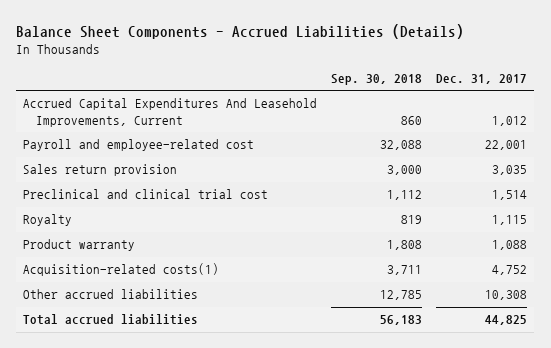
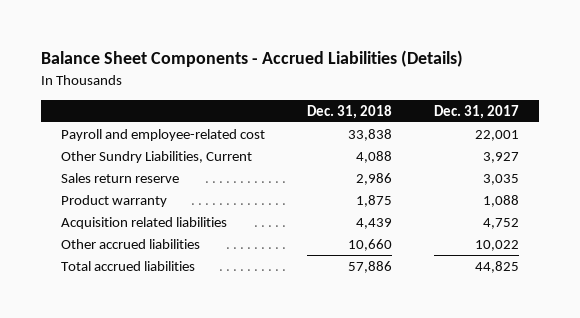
[331,74,423,86] Sep. 30, 2018 -> none
none -> [306,104,392,119] Dec. 31, 2018
[23,98,318,127] Accrued Capital Expenditures And Leasehold Improvements, Current -> none
[23,189,269,200] Preclinical and clinical trial cost -> none
[23,214,73,227] Royalty -> none
none -> [61,150,253,163] Other Sundry Liabilities, Current
[23,164,178,177] Sales return provision -> [61,172,180,183] Sales return reserve
[23,263,220,277] Acquisition-related costs(1) -> [61,216,228,229] Acquisition related liabilities
[485,290,528,301] 10,308 -> [474,239,519,251] 10,022

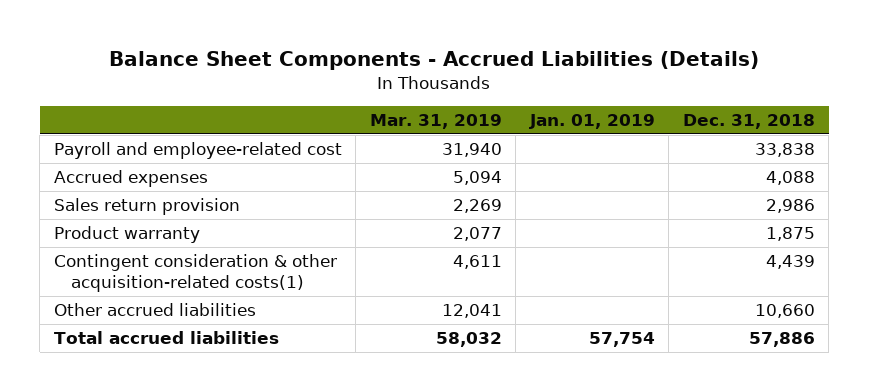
[433,104,519,119] Dec. 31, 2017 -> none
none -> [369,113,502,129] Mar. 31, 2019
none -> [528,113,655,129] Jan. 01, 2019
[61,150,253,163] Other Sundry Liabilities, Current -> [53,170,208,188] Accrued expenses
[61,172,180,183] Sales return reserve -> [53,198,240,216] Sales return provision
[61,216,228,229] Acquisition related liabilities -> [53,254,337,292] Contingent consideration & other acquisition-related costs(1)

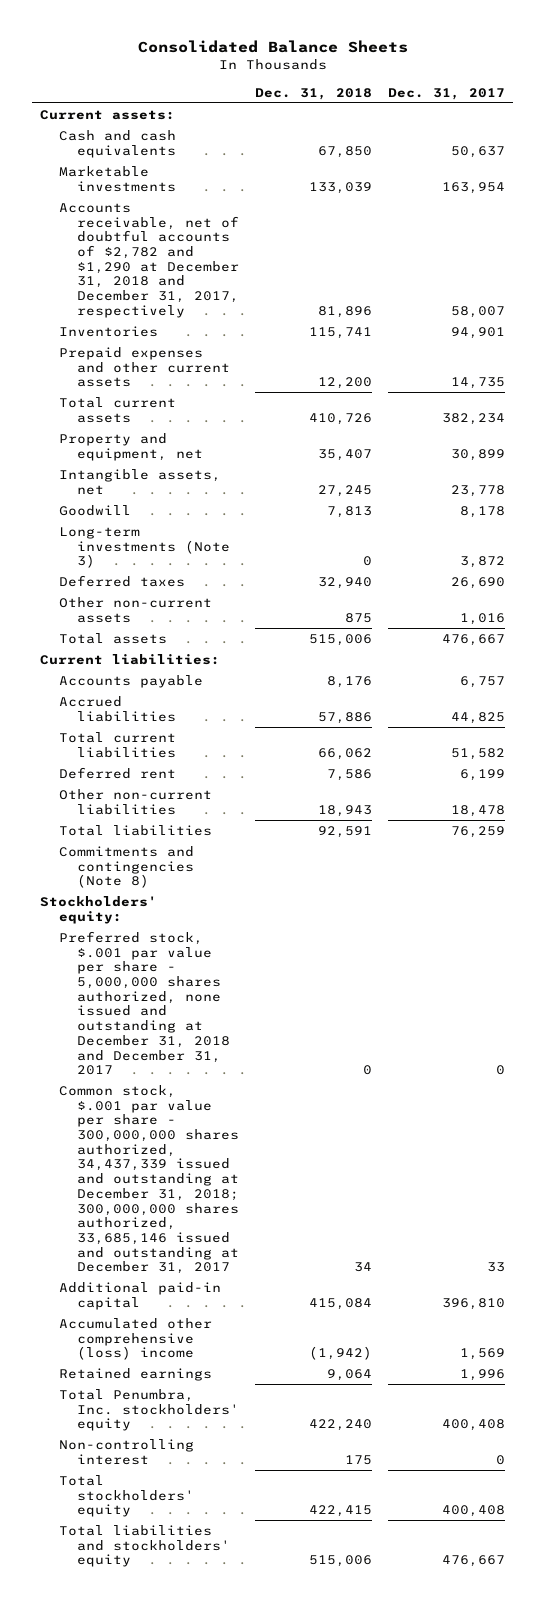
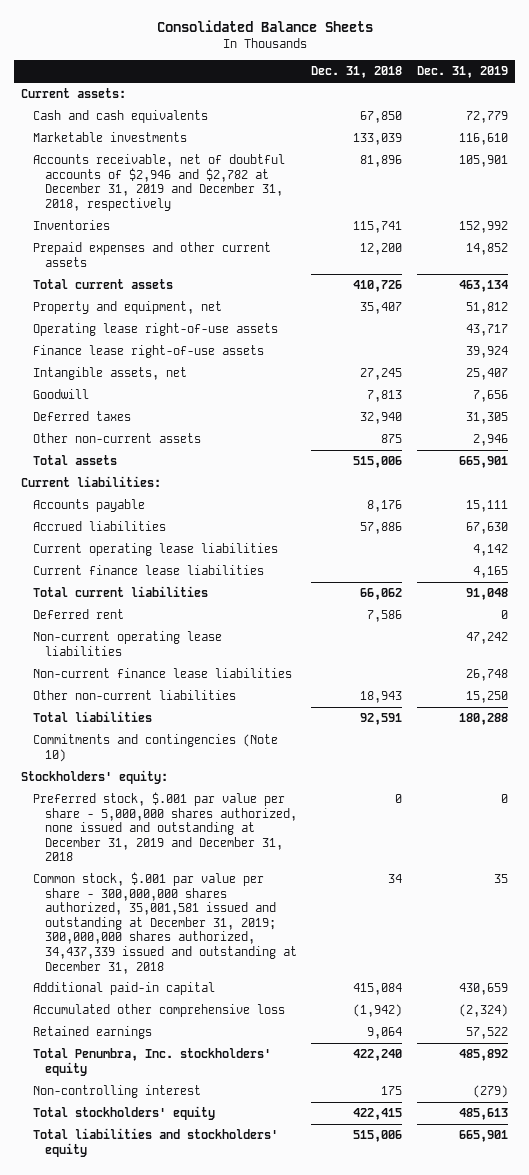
[387,87,505,100] Dec. 31, 2017 -> none
none -> [416,66,508,79] Dec. 31, 2019
[58,202,240,318] Accounts receivable, net of doubtful accounts of $2,782 and $1,290 at December 31, 2018 and December 31, 2017, respectively -> [33,154,286,211] Accounts receivable, net of doubtful accounts of $2,946 and $2,782 at December 31, 2019 and December 31, 2018, respectively
none -> [33,323,279,337] Operating lease right-of-use assets
none -> [33,345,265,359] Finance lease right-of-use assets
[58,526,231,569] Long-term investments (Note 3) -> none
none -> [33,543,279,557] Current operating lease liabilities
none -> [33,565,265,576] Current finance lease liabilities
none -> [33,631,223,656] Non-current operating lease liabilities
none -> [33,668,293,679] Non-current finance lease liabilities
[58,845,195,889] Commitments and contingencies (Note 8) -> [33,734,279,762] Commitments and contingencies (Note 10)
[58,930,231,1076] Preferred stock, $.001 par value per share - 5,000,000 shares authorized, none issued and outstanding at December 31, 2018 and December 31, 2017 -> [33,792,297,862] Preferred stock, $.001 par value per share - 5,000,000 shares authorized, none issued and outstanding at December 31, 2019 and December 31, 2018
[58,1084,240,1275] Common stock, $.001 par value per share - 300,000,000 shares authorized, 34,437,339 issued and outstanding at December 31, 2018; 300,000,000 shares authorized, 33,685,146 issued and outstanding at December 31, 2017 -> [33,872,297,974] Common stock, $.001 par value per share - 300,000,000 shares authorized, 35,001,581 issued and outstanding at December 31, 2019; 300,000,000 shares authorized, 34,437,339 issued and outstanding at December 31, 2018
[58,1317,212,1361] Accumulated other comprehensive (loss) income -> [33,1004,286,1018] Accumulated other comprehensive loss

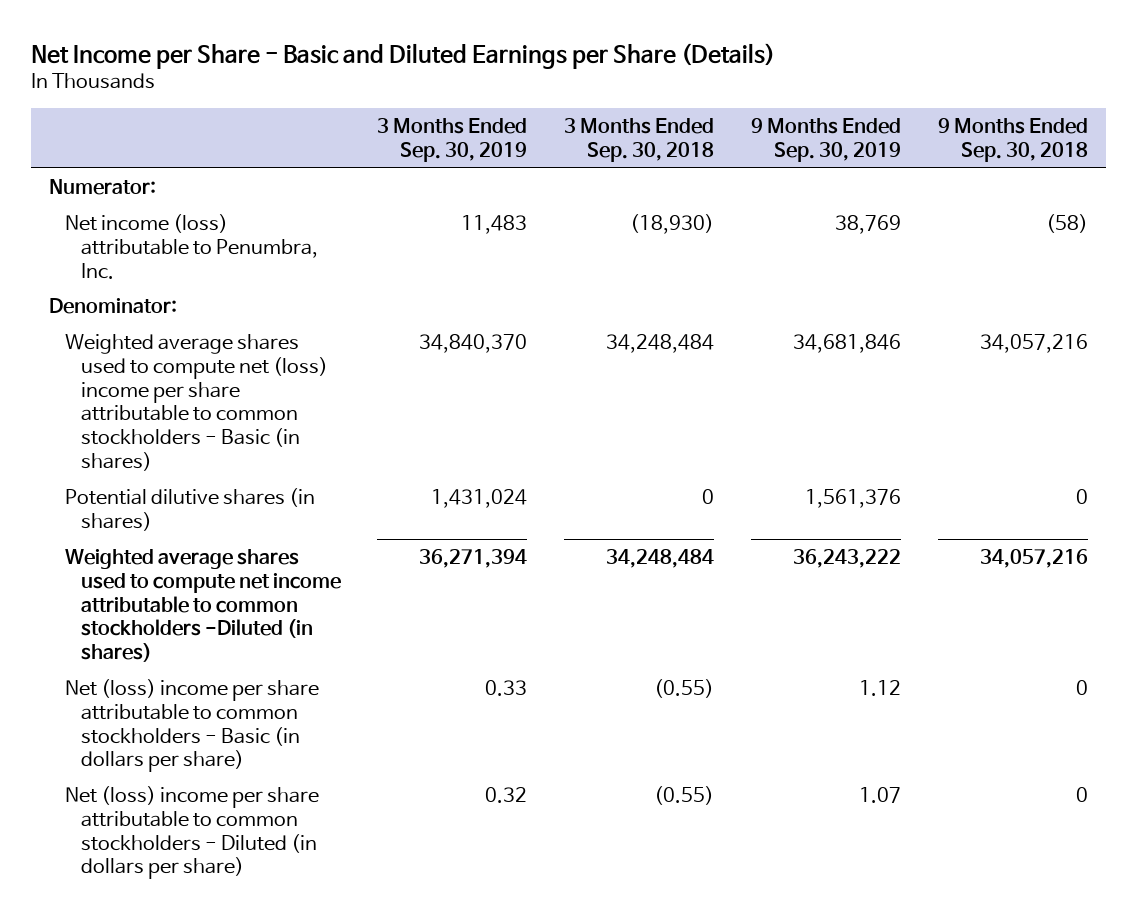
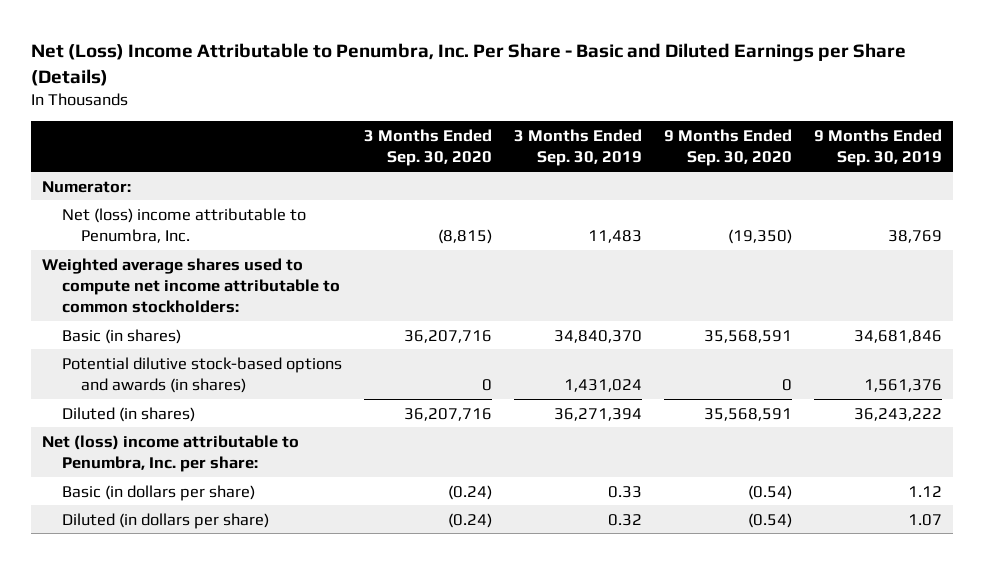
[30,42,775,69] Net Income per Share - Basic and Diluted Earnings per Share (Details) -> [31,42,907,86] Net (Loss) Income Attributable to Penumbra, Inc. Per Share - Basic and Diluted Earnings per Share (Details)
[564,118,715,163] 3 Months Ended Sep. 30, 2018 -> none
[937,118,1088,163] 9 Months Ended Sep. 30, 2018 -> none
none -> [363,129,492,167] 3 Months Ended Sep. 30, 2020
none -> [664,129,793,167] 9 Months Ended Sep. 30, 2020
[49,298,178,315] Denominator: -> none
[64,214,318,279] Net income (loss) attributable to Penumbra, Inc. -> [61,207,306,243] Net (loss) income attributable to Penumbra, Inc.
none -> [42,257,340,313] Weighted average shares used to compute net income attributable to common stockholders:
[64,334,328,471] Weighted average shares used to compute net (loss) income per share attributable to common stockholders - Basic (in shares) -> [61,328,181,344] Basic (in shares)
[64,488,315,531] Potential dilutive shares (in shares) -> [61,356,342,393] Potential dilutive stock-based options and awards (in shares)
[64,549,341,663] Weighted average shares used to compute net income attributable to common stockholders -Diluted (in shares) -> [61,406,195,422] Diluted (in shares)
none -> [42,434,300,472] Net (loss) income attributable to Penumbra, Inc. per share:
[64,679,319,773] Net (loss) income per share attributable to common stockholders - Basic (in dollars per share) -> [61,484,255,501] Basic (in dollars per share)
[64,786,319,880] Net (loss) income per share attributable to common stockholders - Diluted (in dollars per share) -> [61,512,269,529] Diluted (in dollars per share)

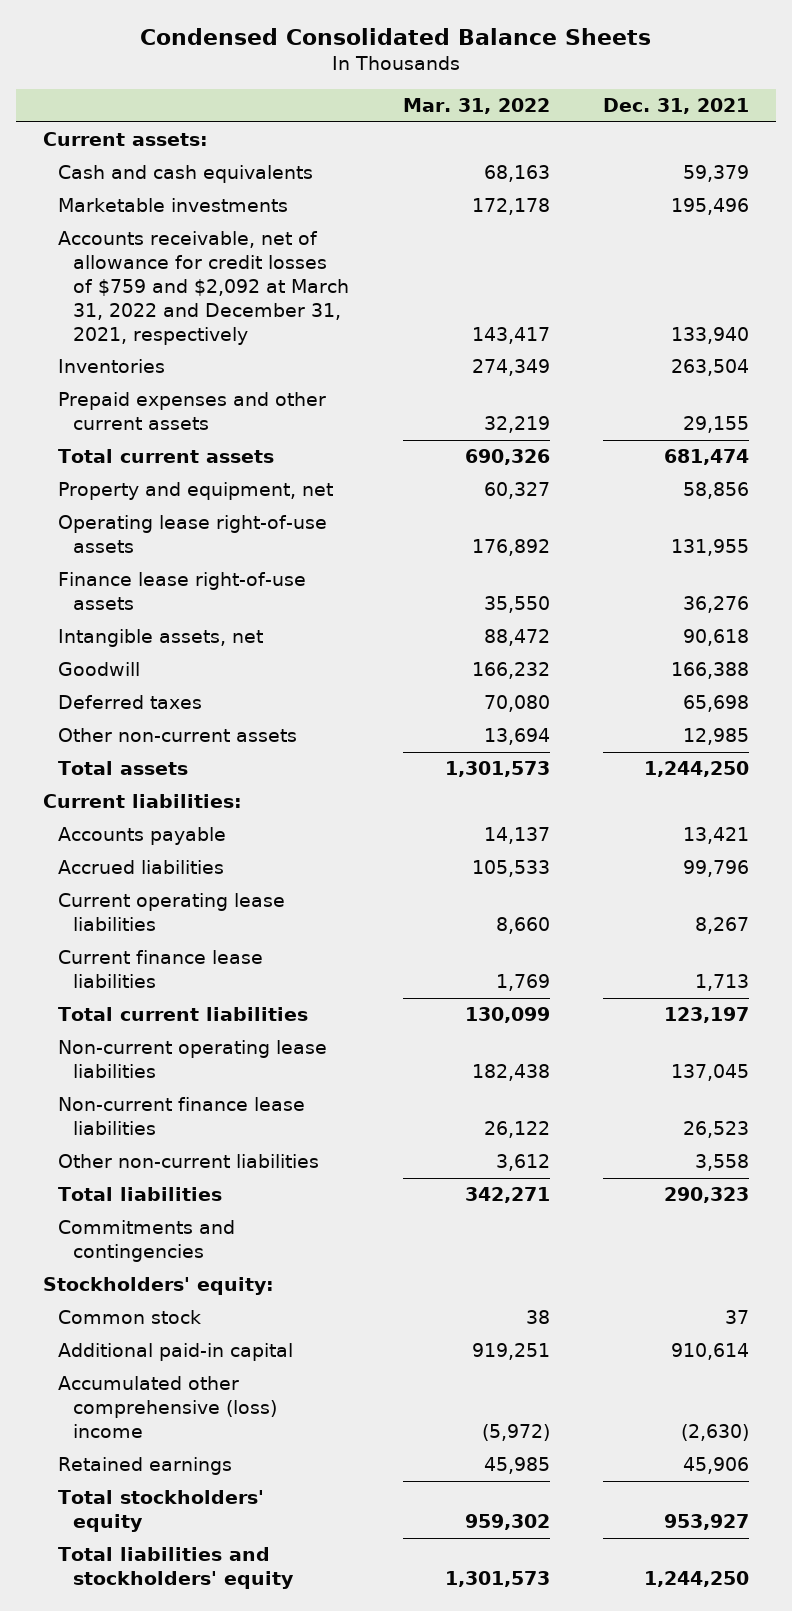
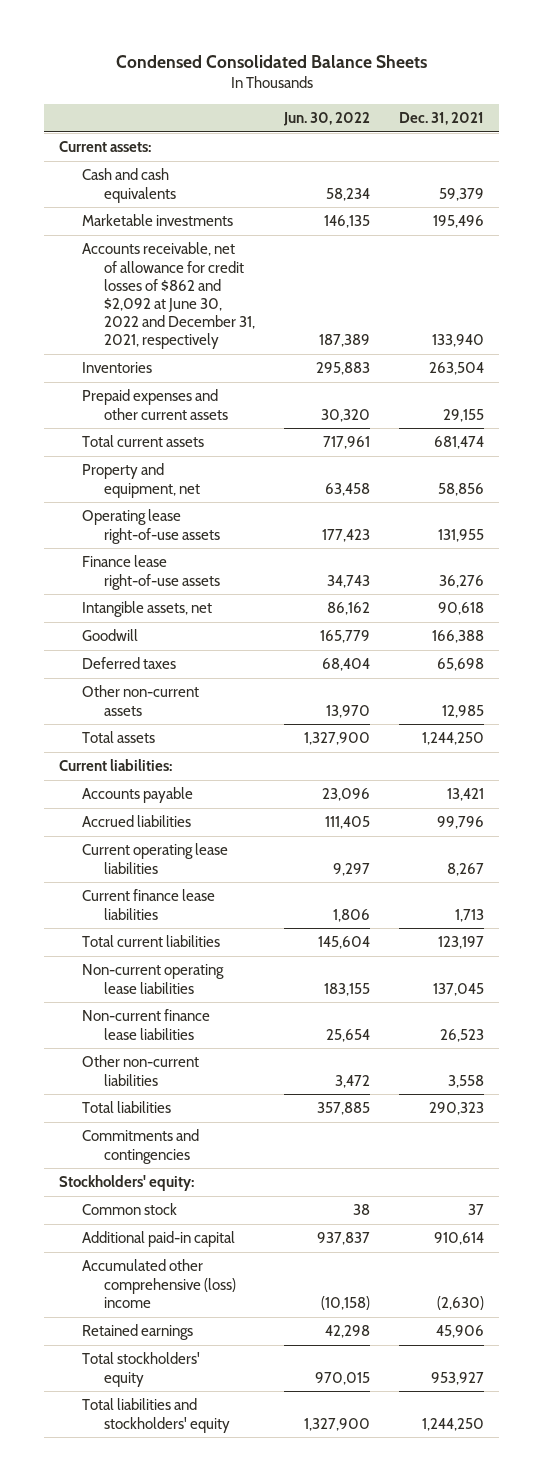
[402,98,550,115] Mar. 31, 2022 -> none
none -> [283,111,371,126] Jun. 30, 2022
[58,231,350,345] Accounts receivable, net of allowance for credit losses of $759 and $2,092 at March 31, 2022 and December 31, 2021, respectively -> [81,242,256,350] Accounts receivable, net of allowance for credit losses of $862 and $2,092 at June 30, 2022 and December 31, 2021, respectively

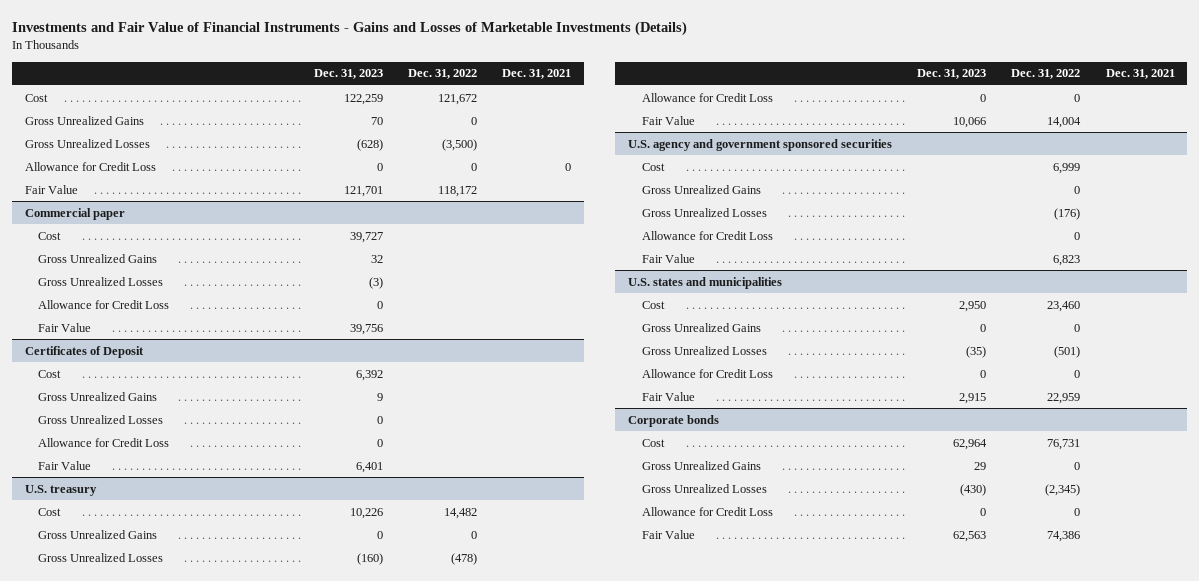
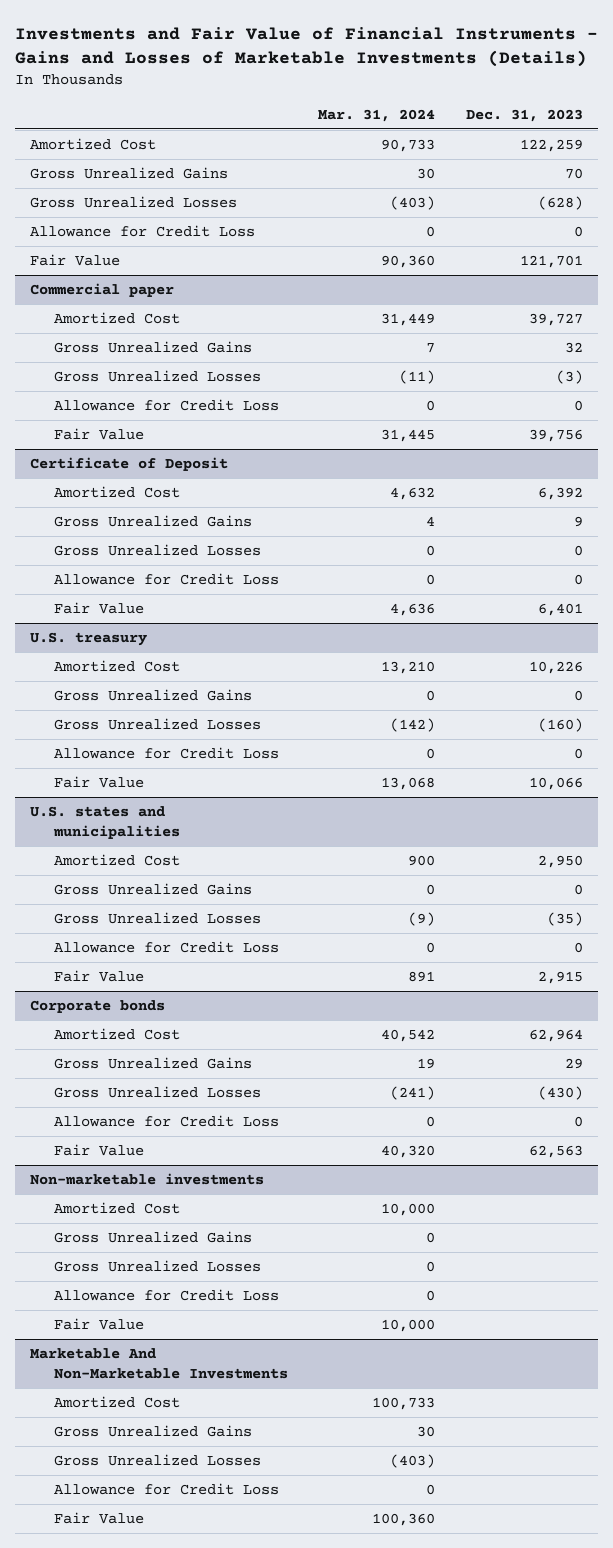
[408,69,478,80] Dec. 31, 2022 -> none
[502,69,572,80] Dec. 31, 2021 -> none
none -> [318,108,436,122] Mar. 31, 2024
[24,93,48,102] Cost -> [30,138,157,151] Amortized Cost
[38,231,62,240] Cost -> [53,312,180,325] Amortized Cost
[24,345,144,358] Certificates of Deposit -> [30,457,229,472] Certificate of Deposit
[38,369,62,378] Cost -> [53,486,180,499] Amortized Cost
[38,507,62,516] Cost -> [53,660,180,673] Amortized Cost
[628,138,893,151] U.S. agency and government sponsored securities -> none
[641,162,665,171] Cost -> none
[641,184,761,194] Gross Unrealized Gains -> none
[641,207,767,217] Gross Unrealized Losses -> none
[641,230,773,240] Allowance for Credit Loss -> none
[641,253,695,263] Fair Value -> none
[641,300,665,309] Cost -> [53,854,180,867] Amortized Cost
[641,438,665,447] Cost -> [53,1028,180,1041] Amortized Cost
none -> [30,1173,265,1186] Non-marketable investments
none -> [53,1202,180,1215] Amortized Cost
none -> [53,1231,252,1244] Gross Unrealized Gains
none -> [53,1260,261,1273] Gross Unrealized Losses
none -> [53,1289,279,1302] Allowance for Credit Loss
none -> [53,1318,144,1331] Fair Value
none -> [30,1348,288,1379] Marketable And Non-Marketable Investments
none -> [53,1396,180,1409] Amortized Cost
none -> [53,1425,252,1438] Gross Unrealized Gains
none -> [53,1454,261,1467] Gross Unrealized Losses
none -> [53,1483,279,1496] Allowance for Credit Loss
none -> [53,1512,144,1525] Fair Value

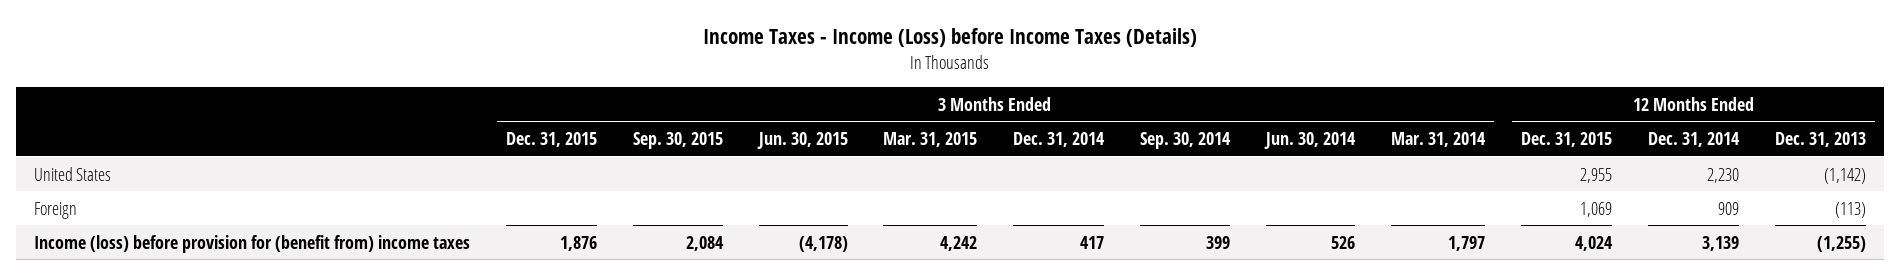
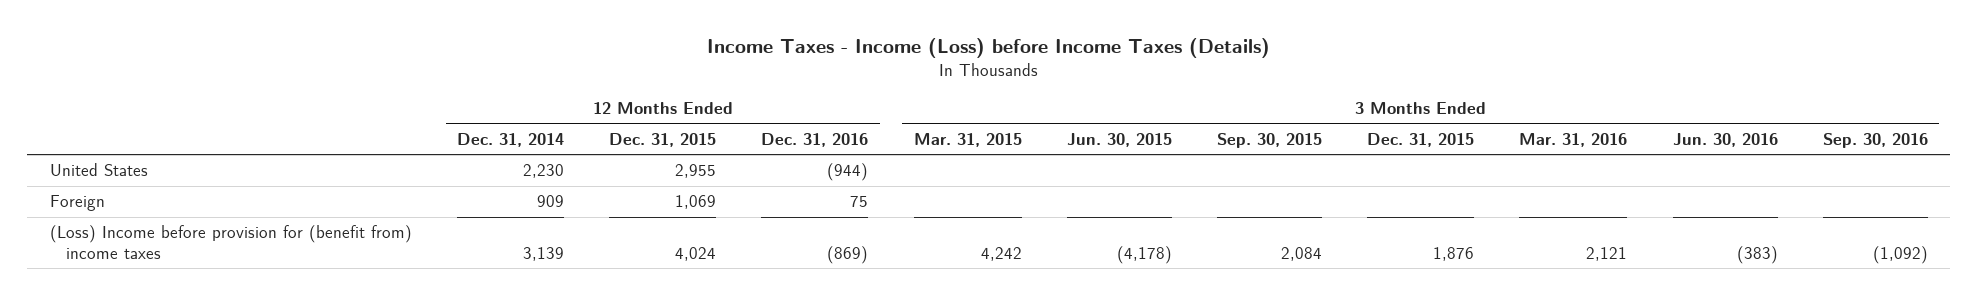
[1013,131,1106,147] Dec. 31, 2014 -> none
[1140,131,1232,149] Sep. 30, 2014 -> none
[1264,131,1357,149] Jun. 30, 2014 -> none
[1391,131,1487,147] Mar. 31, 2014 -> none
[1774,131,1866,147] Dec. 31, 2013 -> none
none -> [761,132,869,147] Dec. 31, 2016
none -> [1519,132,1628,147] Mar. 31, 2016
none -> [1672,132,1778,147] Jun. 30, 2016
none -> [1822,132,1928,148] Sep. 30, 2016
[33,234,470,253] Income (loss) before provision for (benefit from) income taxes -> [49,225,412,259] (Loss) Income before provision for (benefit from) income taxes

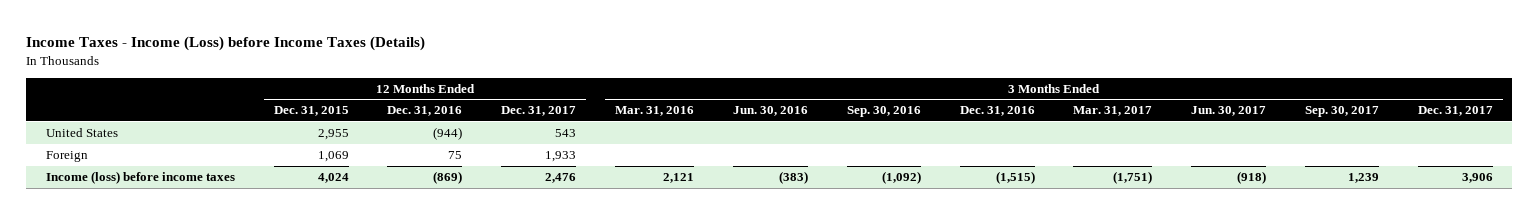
[457,132,565,147] Dec. 31, 2014 -> none
[913,132,1022,147] Mar. 31, 2015 -> none
[1066,132,1172,147] Jun. 30, 2015 -> none
[1216,132,1322,148] Sep. 30, 2015 -> none
[1367,132,1475,147] Dec. 31, 2015 -> none
none -> [501,106,577,117] Dec. 31, 2017
none -> [959,106,1035,117] Dec. 31, 2016
none -> [1073,106,1153,117] Mar. 31, 2017
none -> [1191,106,1267,117] Jun. 30, 2017
none -> [1305,106,1380,118] Sep. 30, 2017
none -> [1417,106,1493,117] Dec. 31, 2017
[49,225,412,259] (Loss) Income before provision for (benefit from) income taxes -> [45,171,235,185] Income (loss) before income taxes

